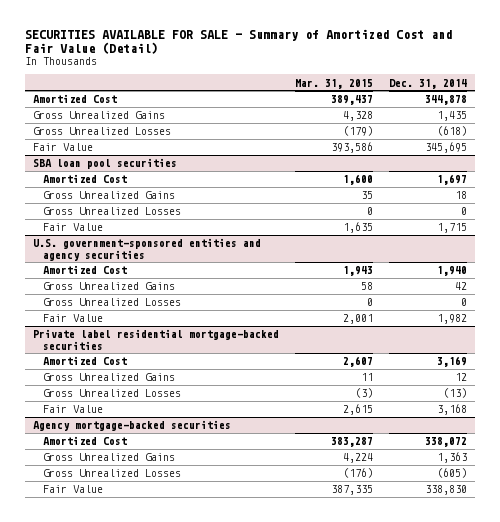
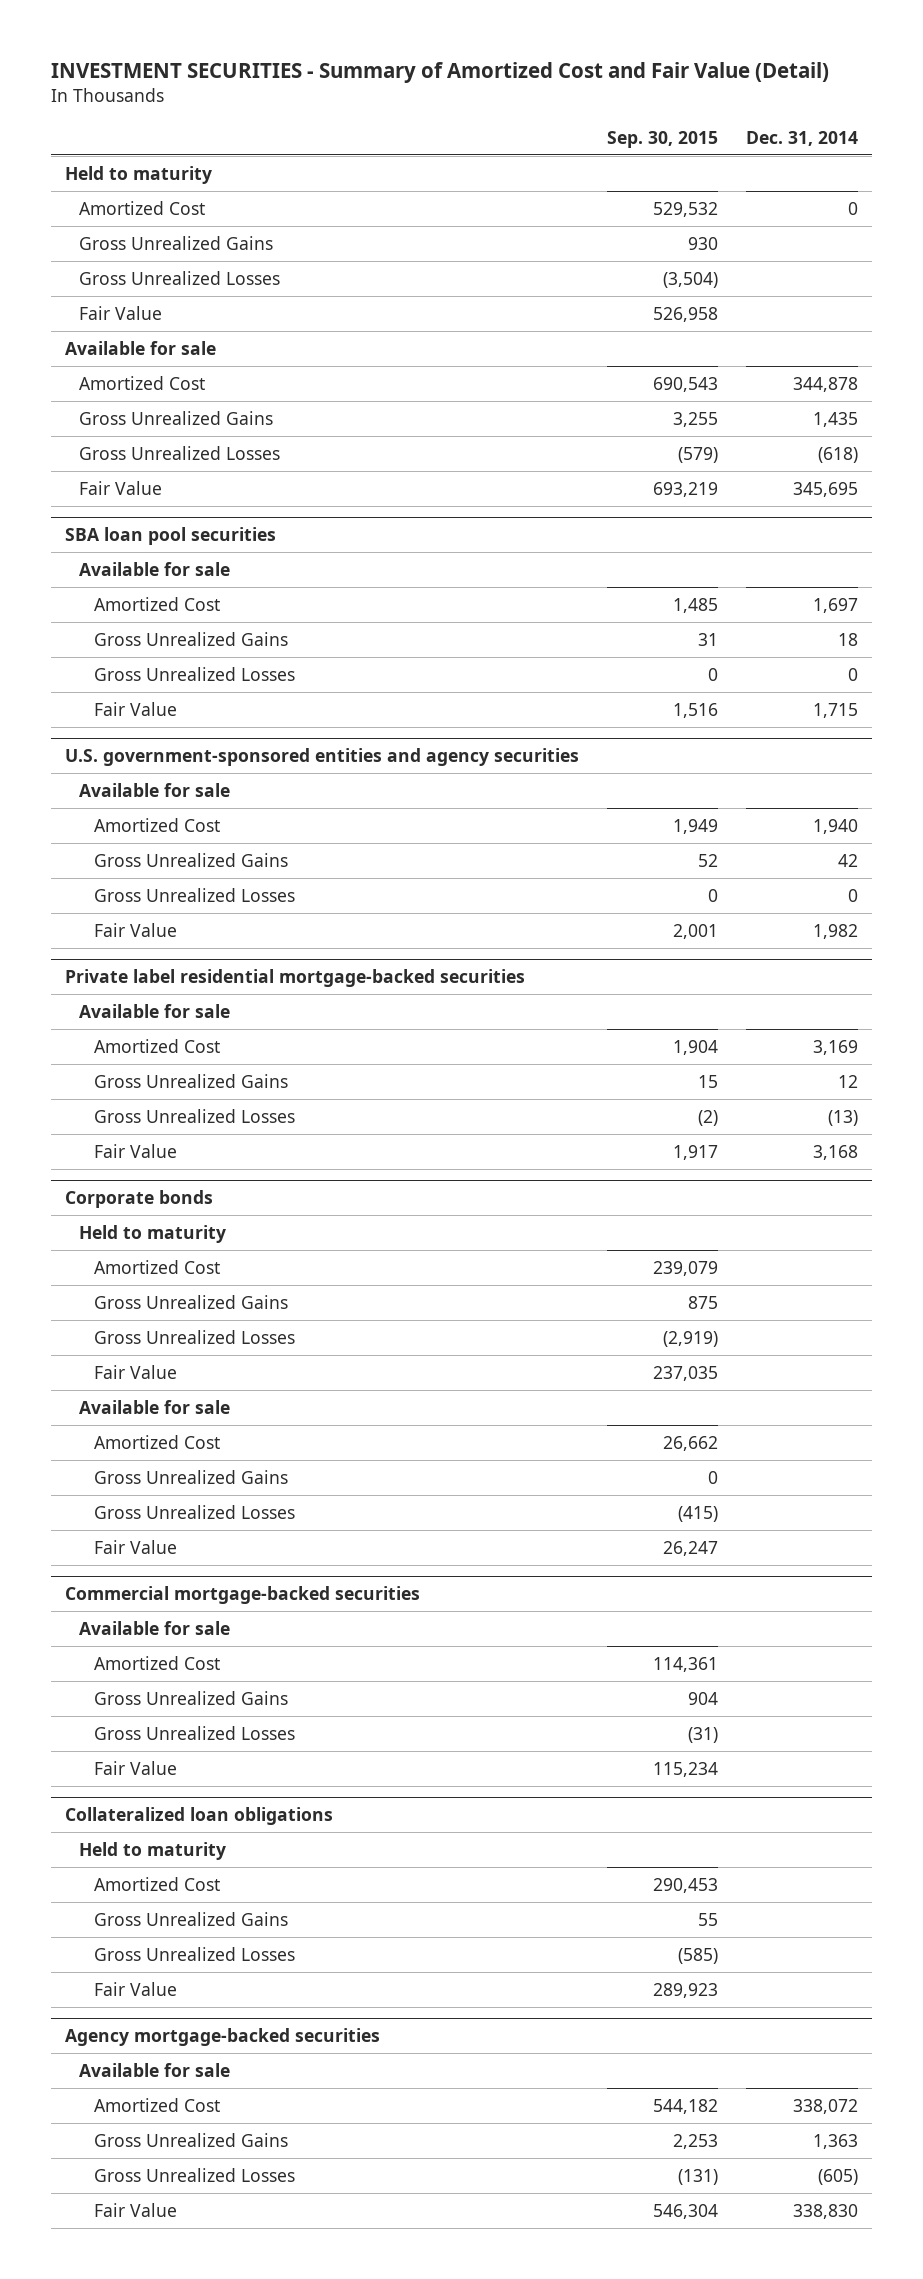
[24,28,452,55] SECURITIES AVAILABLE FOR SALE - Summary of Amortized Cost and Fair Value (Detail) -> [50,62,829,84] INVESTMENT SECURITIES - Summary of Amortized Cost and Fair Value (Detail)
[294,78,373,89] Mar. 31, 2015 -> none
none -> [606,130,718,148] Sep. 30, 2015
none -> [64,165,212,184] Held to maturity
none -> [79,200,206,215] Amortized Cost
none -> [79,235,274,250] Gross Unrealized Gains
none -> [79,270,281,285] Gross Unrealized Losses
none -> [79,305,163,320] Fair Value
none -> [64,340,216,355] Available for sale
none -> [79,561,231,576] Available for sale
none -> [79,782,231,797] Available for sale
none -> [79,1003,231,1018] Available for sale
none -> [64,1190,213,1209] Corporate bonds
none -> [79,1224,227,1243] Held to maturity
none -> [93,1259,220,1274] Amortized Cost
none -> [93,1294,288,1309] Gross Unrealized Gains
none -> [93,1329,295,1344] Gross Unrealized Losses
none -> [93,1364,177,1379] Fair Value
none -> [79,1399,231,1414] Available for sale
none -> [93,1434,220,1449] Amortized Cost
none -> [93,1469,288,1484] Gross Unrealized Gains
none -> [93,1504,295,1519] Gross Unrealized Losses
none -> [93,1539,177,1554] Fair Value
none -> [64,1586,420,1605] Commercial mortgage-backed securities
none -> [79,1620,231,1635] Available for sale
none -> [93,1655,220,1670] Amortized Cost
none -> [93,1690,288,1705] Gross Unrealized Gains
none -> [93,1725,295,1740] Gross Unrealized Losses
none -> [93,1760,177,1775] Fair Value
none -> [64,1807,333,1826] Collateralized loan obligations
none -> [79,1841,227,1860] Held to maturity
none -> [93,1876,220,1891] Amortized Cost
none -> [93,1911,288,1926] Gross Unrealized Gains
none -> [93,1946,295,1961] Gross Unrealized Losses
none -> [93,1981,177,1996] Fair Value
none -> [79,2062,231,2077] Available for sale

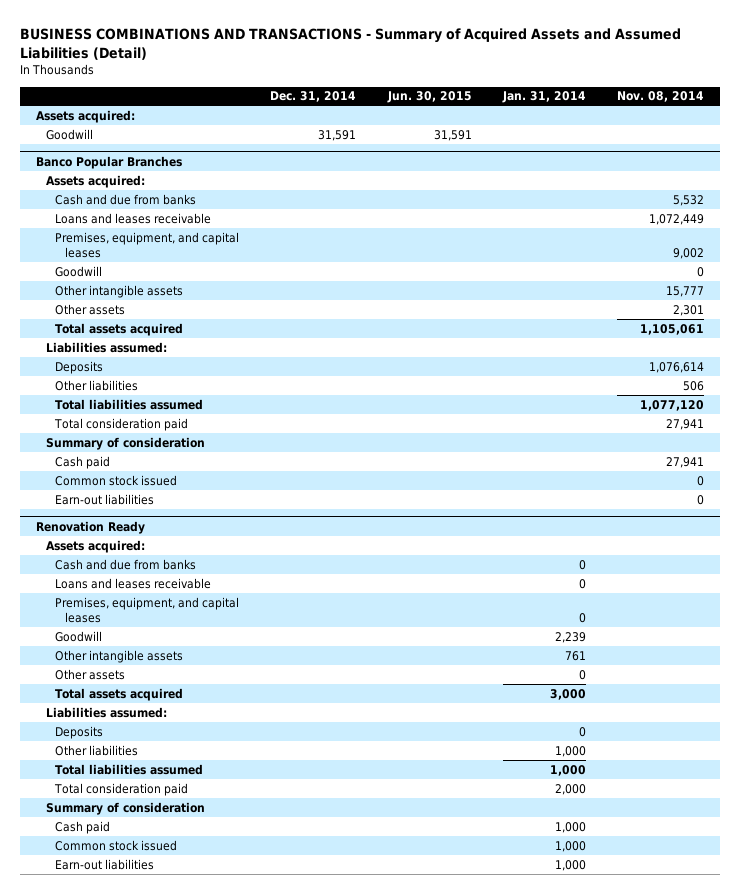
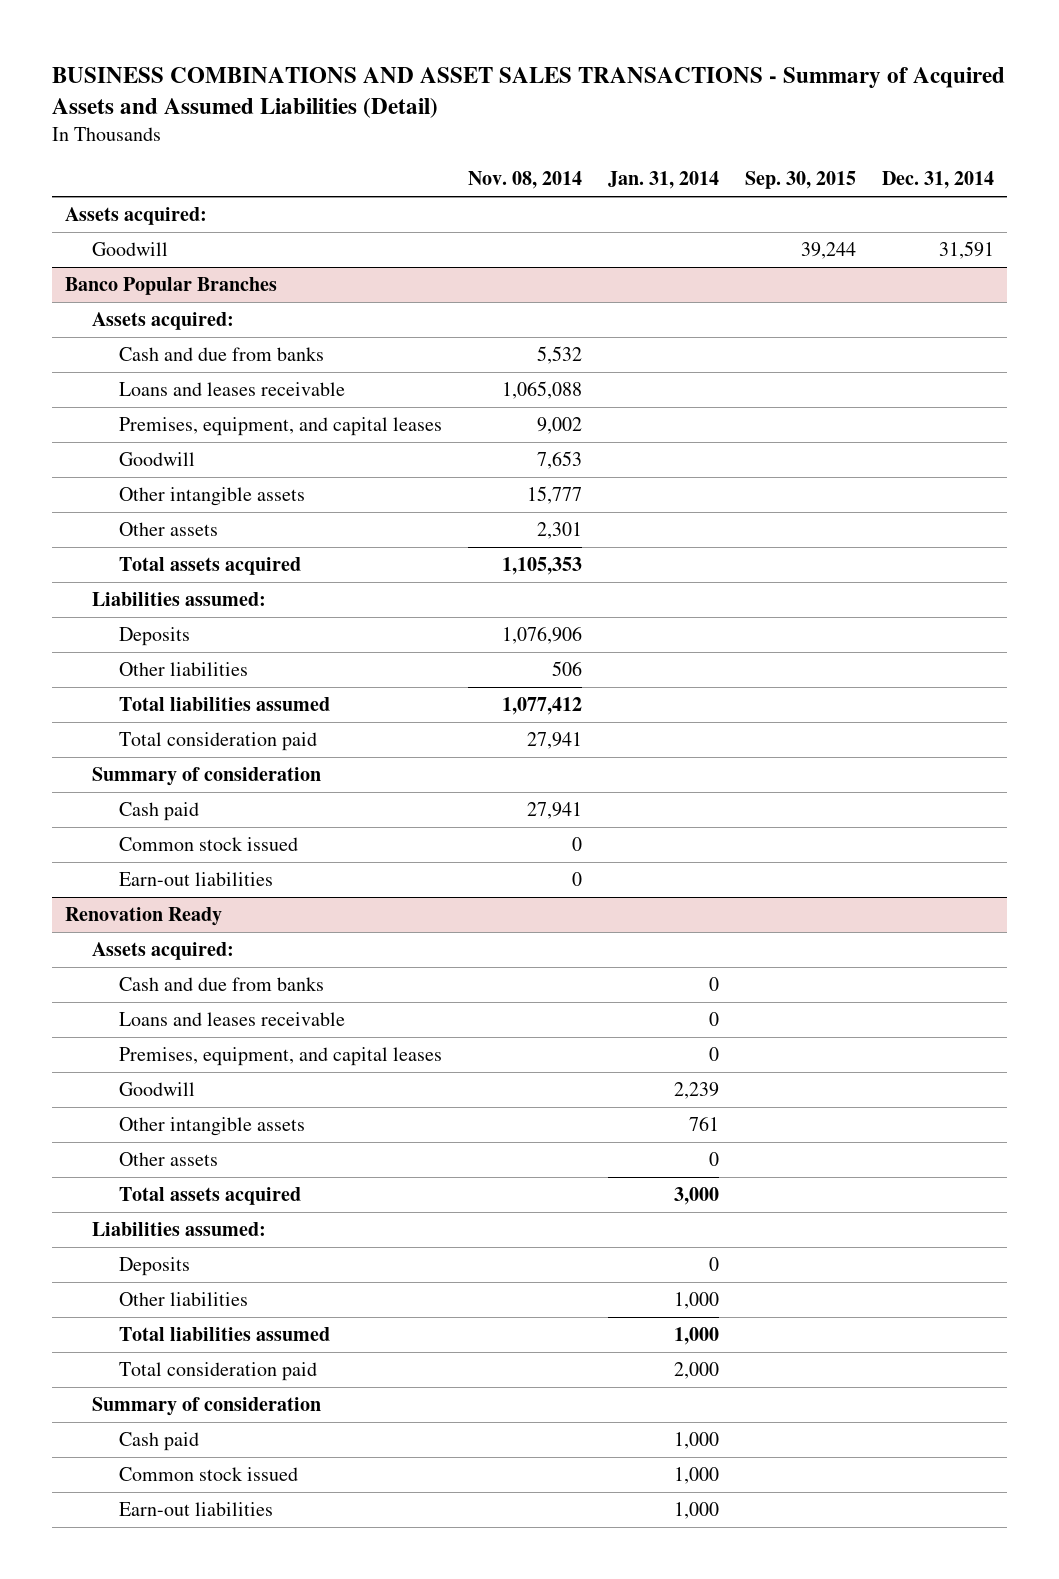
[20,28,682,61] BUSINESS COMBINATIONS AND TRANSACTIONS - Summary of Acquired Assets and Assumed Liabilities (Detail) -> [51,66,1005,118] BUSINESS COMBINATIONS AND ASSET SALES TRANSACTIONS - Summary of Acquired Assets and Assumed Liabilities (Detail)
[386,91,472,104] Jun. 30, 2015 -> none
none -> [744,171,856,190] Sep. 30, 2015
[649,213,705,225] 1,072,449 -> [501,381,582,400] 1,065,088
[697,266,705,277] 0 -> [536,451,582,470] 7,653
[640,323,705,335] 1,105,061 -> [501,557,582,576] 1,105,353
[649,361,705,373] 1,076,614 -> [501,626,582,645] 1,076,906
[640,399,705,411] 1,077,120 -> [501,697,582,716] 1,077,412

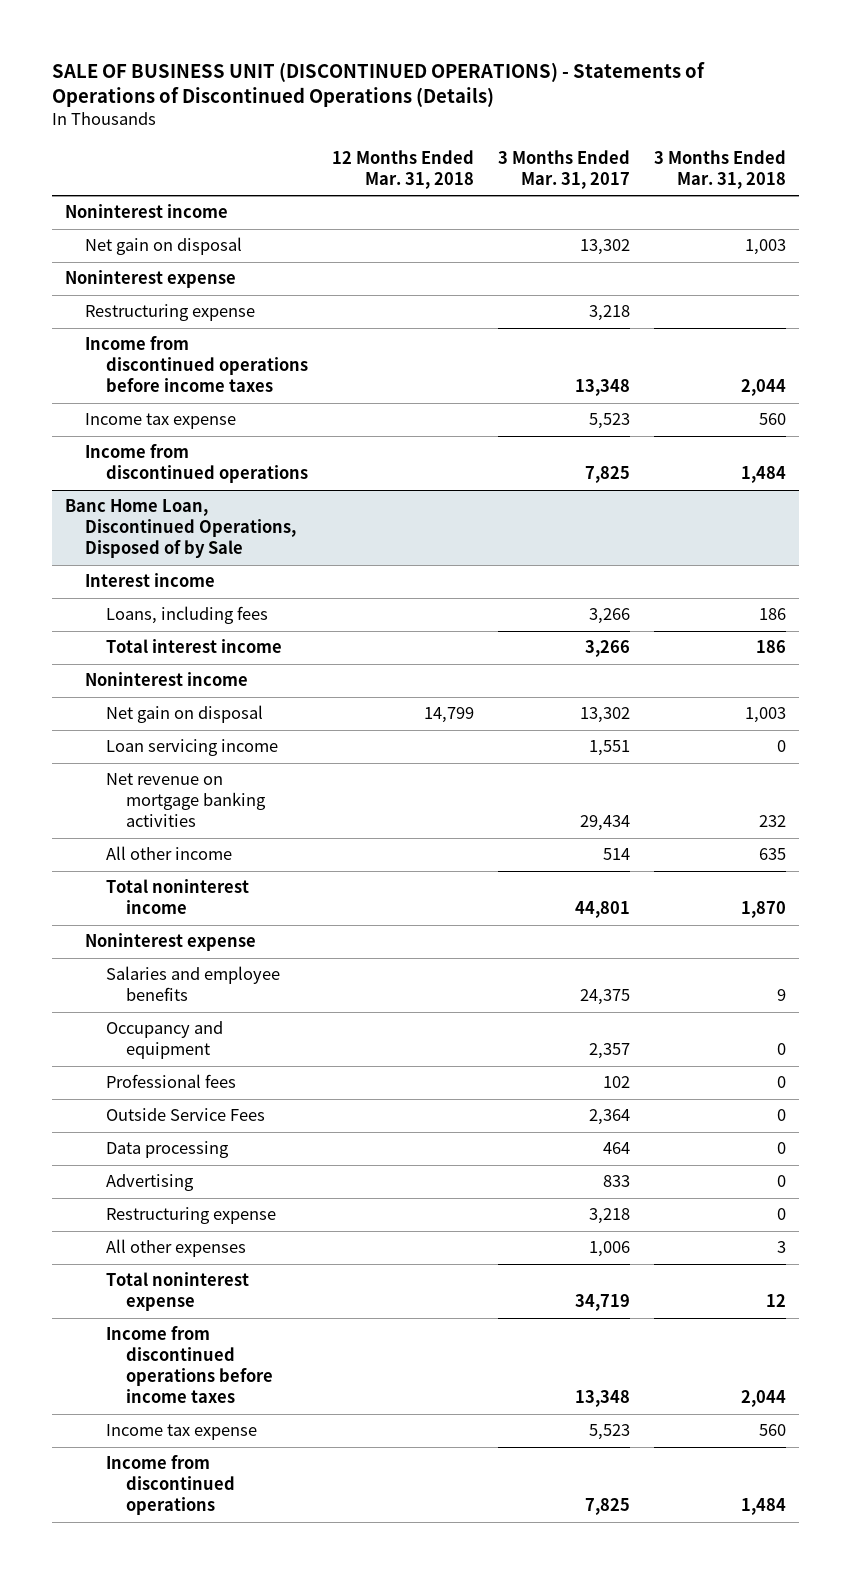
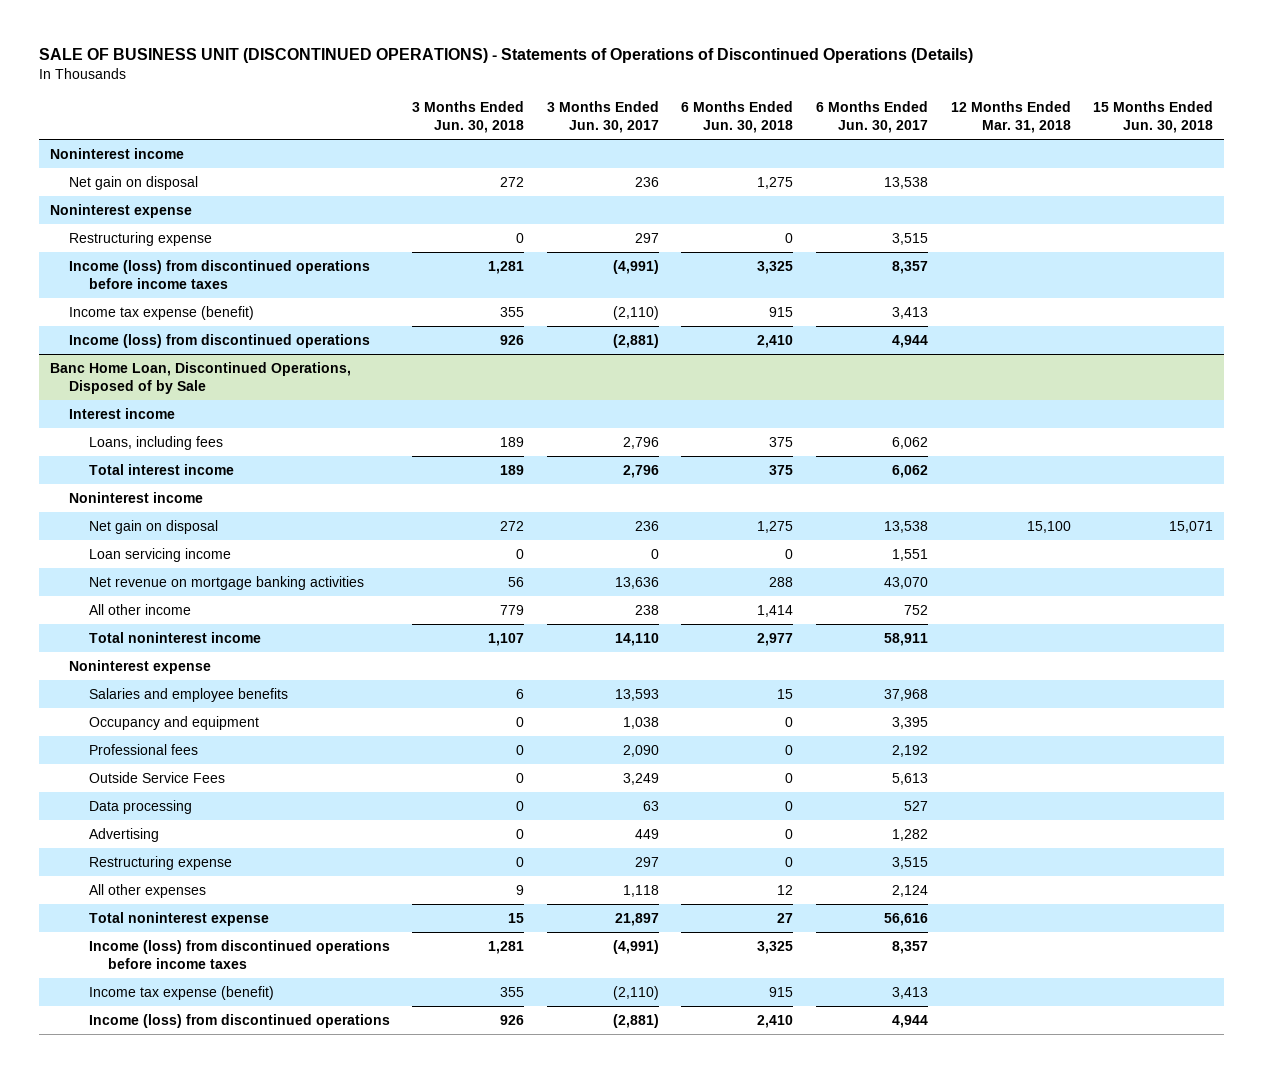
[498,149,631,189] 3 Months Ended Mar. 31, 2017 -> none
[654,149,787,189] 3 Months Ended Mar. 31, 2018 -> none
none -> [412,101,525,134] 3 Months Ended Jun. 30, 2018
none -> [546,101,659,134] 3 Months Ended Jun. 30, 2017
none -> [681,101,794,134] 6 Months Ended Jun. 30, 2018
none -> [816,101,929,134] 6 Months Ended Jun. 30, 2017
none -> [1093,101,1214,134] 15 Months Ended Jun. 30, 2018
[85,336,308,393] Income from discontinued operations before income taxes -> [69,259,371,289] Income (loss) from discontinued operations before income taxes
[85,413,237,430] Income tax expense -> [69,305,255,320] Income tax expense (benefit)
[85,444,308,484] Income from discontinued operations -> [69,333,371,348] Income (loss) from discontinued operations
[423,707,474,724] 14,799 -> [1026,520,1071,533] 15,100
[105,1326,273,1404] Income from discontinued operations before income taxes -> [88,939,390,969] Income (loss) from discontinued operations before income taxes
[105,1424,257,1441] Income tax expense -> [88,985,274,1000] Income tax expense (benefit)
[105,1455,235,1516] Income from discontinued operations -> [88,1013,390,1028] Income (loss) from discontinued operations

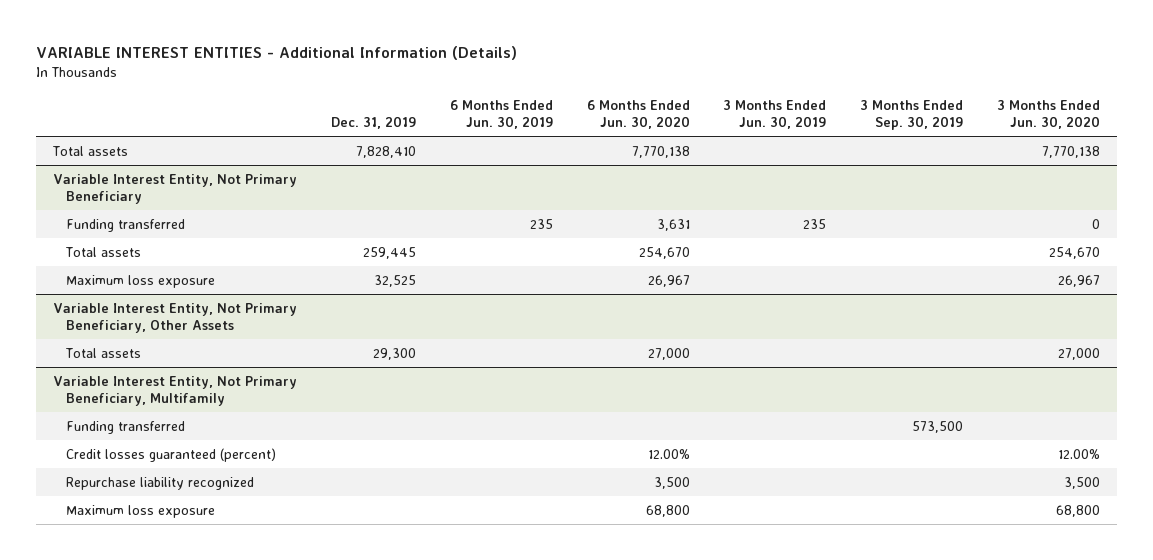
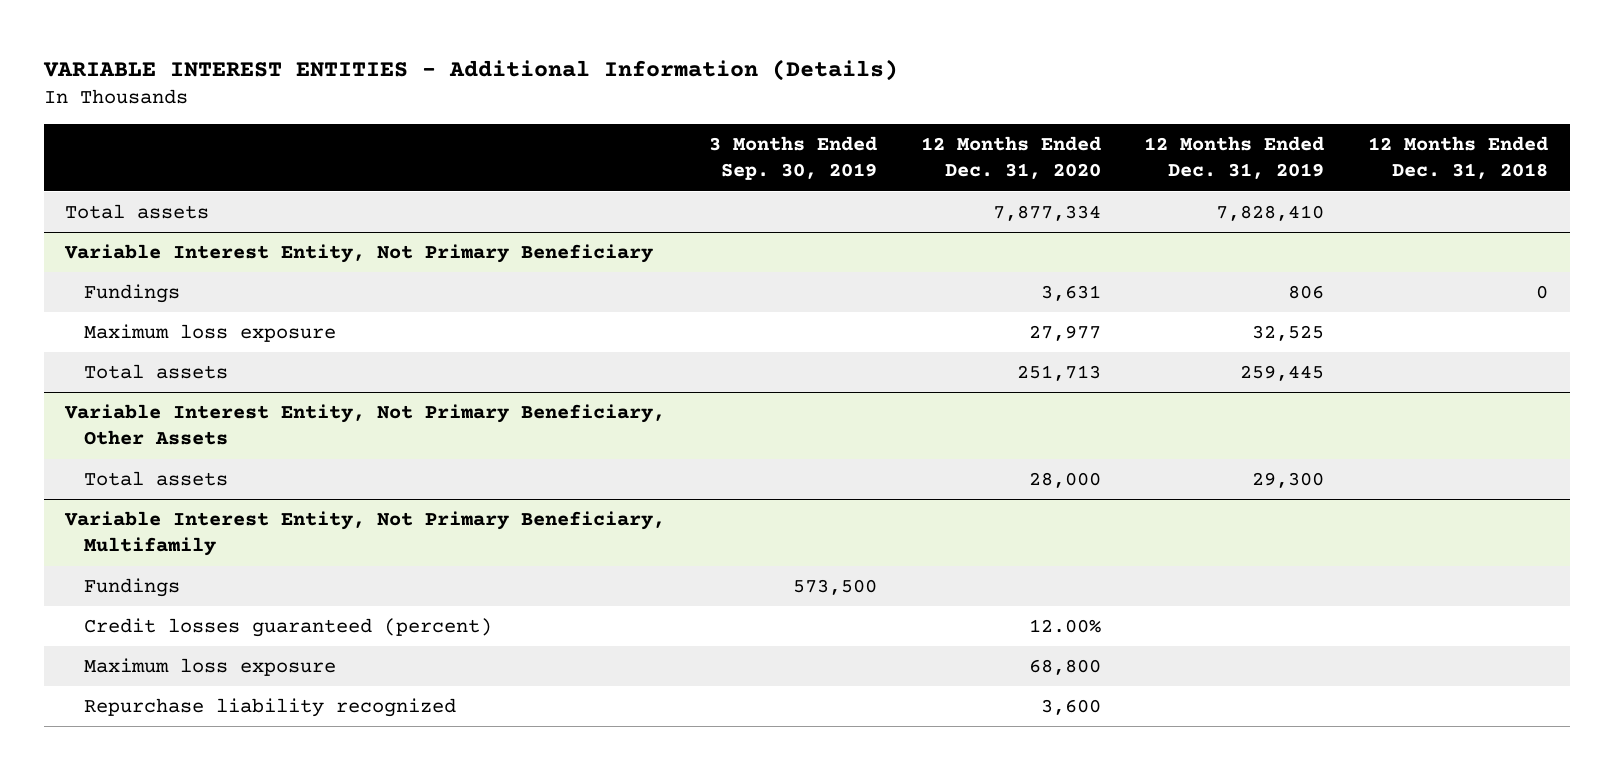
[331,115,417,129] Dec. 31, 2019 -> none
[449,99,553,129] 6 Months Ended Jun. 30, 2019 -> none
[586,99,690,129] 6 Months Ended Jun. 30, 2020 -> none
[723,99,827,129] 3 Months Ended Jun. 30, 2019 -> none
[996,99,1100,129] 3 Months Ended Jun. 30, 2020 -> none
none -> [920,136,1101,180] 12 Months Ended Dec. 31, 2020
none -> [1144,136,1325,180] 12 Months Ended Dec. 31, 2019
none -> [1367,136,1548,180] 12 Months Ended Dec. 31, 2018
[66,218,186,232] Funding transferred -> [84,284,181,304] Fundings
[65,246,142,257] Total assets -> [84,364,229,380] Total assets
[66,420,186,434] Funding transferred -> [84,578,181,598] Fundings
[66,476,255,490] Repurchase liability recognized -> [84,698,457,718] Repurchase liability recognized

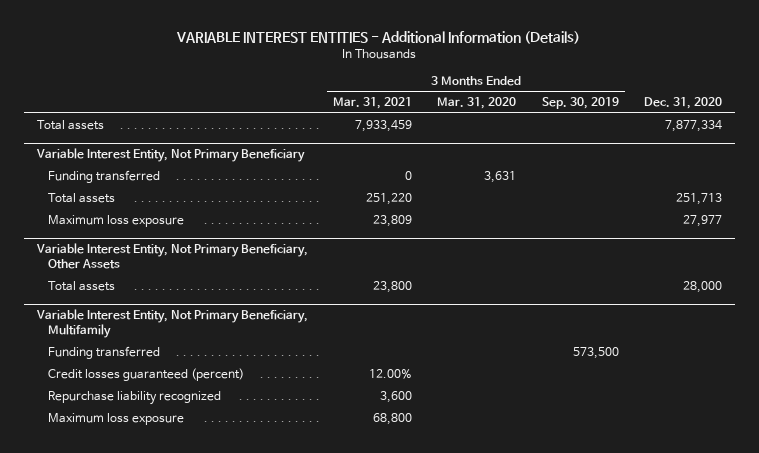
[920,136,1101,180] 12 Months Ended Dec. 31, 2020 -> none
[1144,136,1325,180] 12 Months Ended Dec. 31, 2019 -> none
[1367,136,1548,180] 12 Months Ended Dec. 31, 2018 -> none
none -> [332,97,412,110] Mar. 31, 2021
none -> [437,97,517,110] Mar. 31, 2020
none -> [643,97,722,110] Dec. 31, 2020
[84,284,181,304] Fundings -> [48,170,161,184] Funding transferred
[84,324,337,343] Maximum loss exposure -> [48,215,185,228] Maximum loss exposure
[84,578,181,598] Fundings -> [48,346,161,360] Funding transferred
[84,658,337,677] Maximum loss exposure -> [48,413,185,426] Maximum loss exposure

